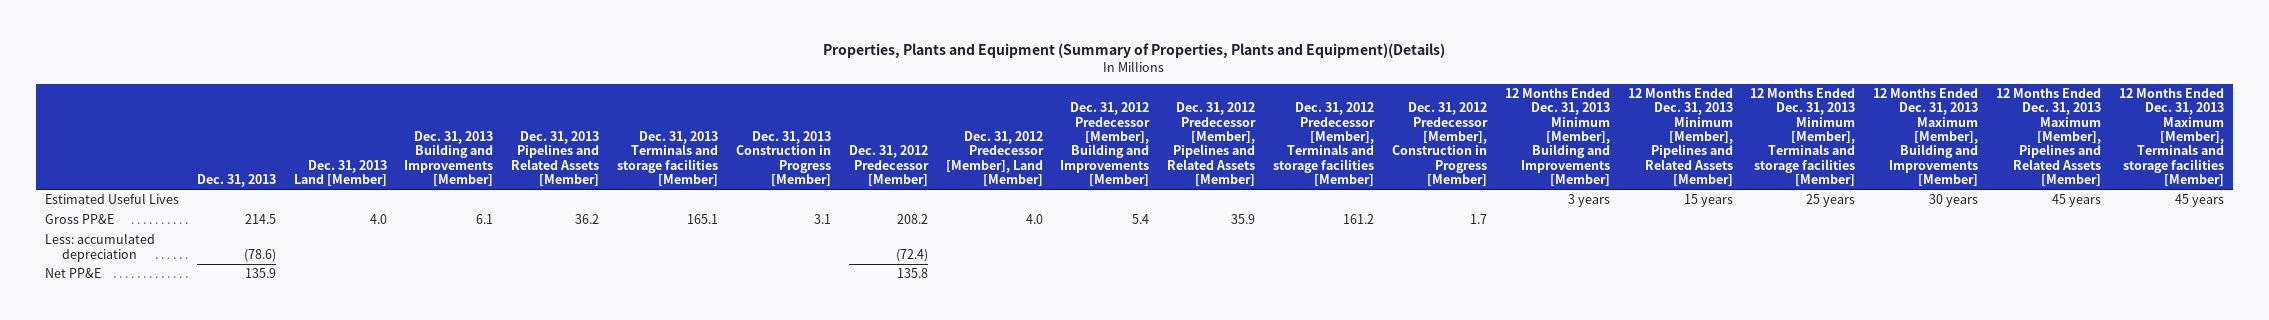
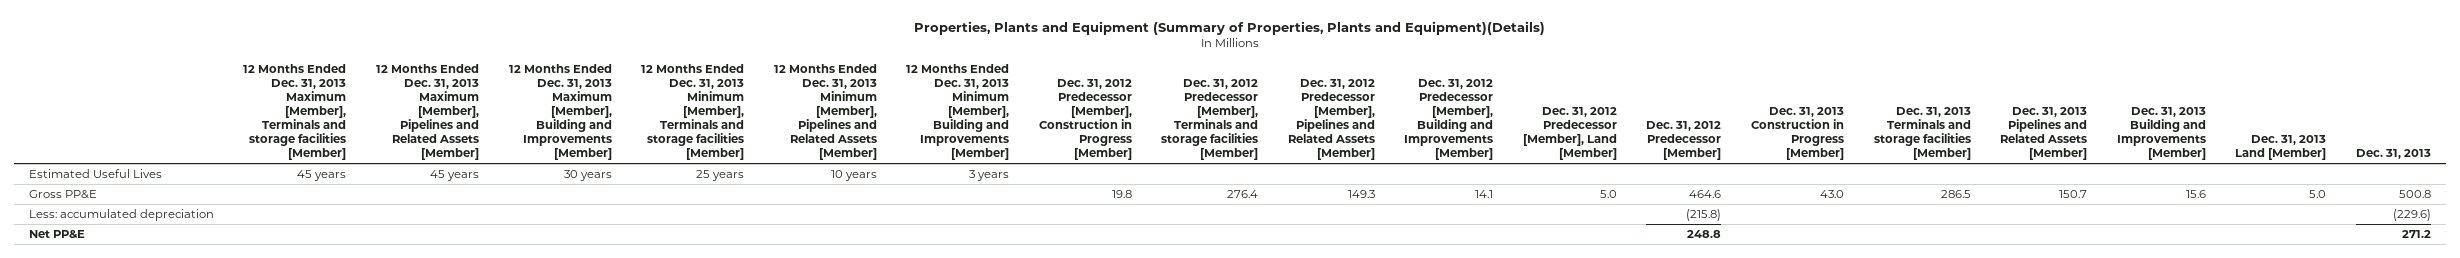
[1683,194,1733,208] 15 years -> [830,169,877,181] 10 years
[244,214,276,225] 214.5 -> [2398,189,2431,198] 500.8
[369,214,387,225] 4.0 -> [2309,189,2327,198] 5.0
[476,214,494,225] 6.1 -> [2185,189,2206,198] 15.6
[575,214,600,225] 36.2 -> [2059,189,2088,198] 150.7
[687,214,719,225] 165.1 -> [1940,189,1971,198] 286.5
[813,214,831,225] 3.1 -> [1820,189,1845,198] 43.0
[896,214,928,225] 208.2 -> [1689,189,1722,198] 464.6
[1025,214,1043,225] 4.0 -> [1599,189,1617,198] 5.0
[1132,214,1150,225] 5.4 -> [1475,189,1494,198] 14.1
[1231,214,1256,225] 35.9 -> [1347,189,1375,198] 149.3
[1343,214,1375,225] 161.2 -> [1227,189,1259,198] 276.4
[1469,214,1487,225] 1.7 -> [1111,189,1132,198] 19.8
[243,248,276,262] (78.6) -> [2392,208,2431,221] (229.6)
[895,248,928,262] (72.4) -> [1686,208,1722,221] (215.8)
[244,268,276,279] 135.9 -> [2401,229,2431,238] 271.2
[896,268,928,279] 135.8 -> [1687,229,1722,238] 248.8

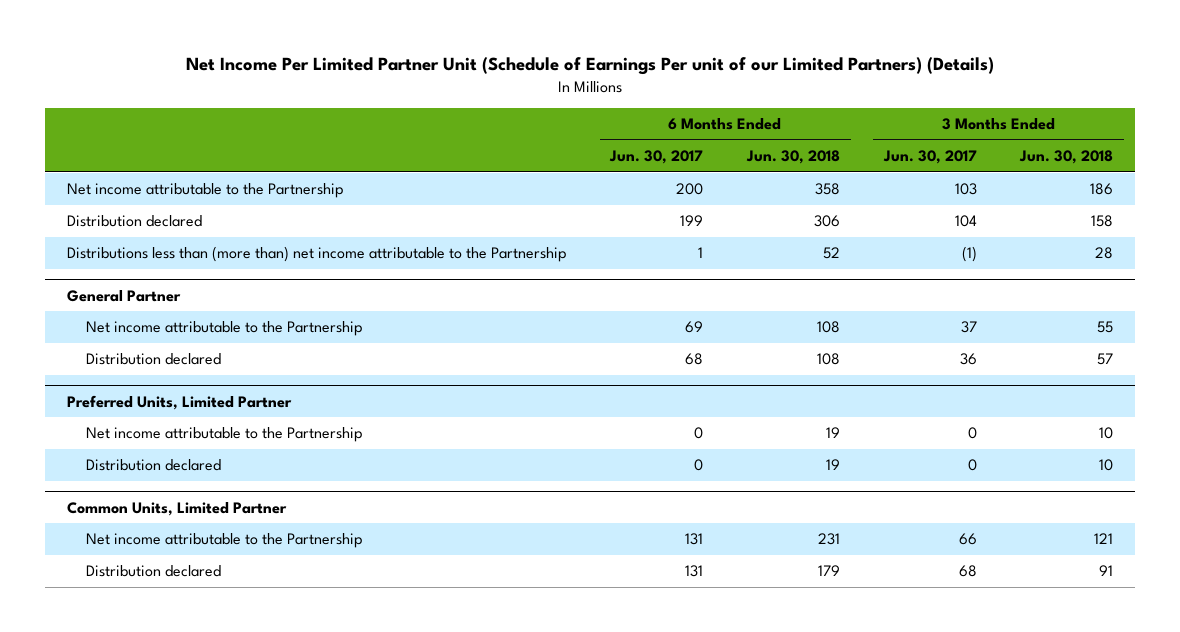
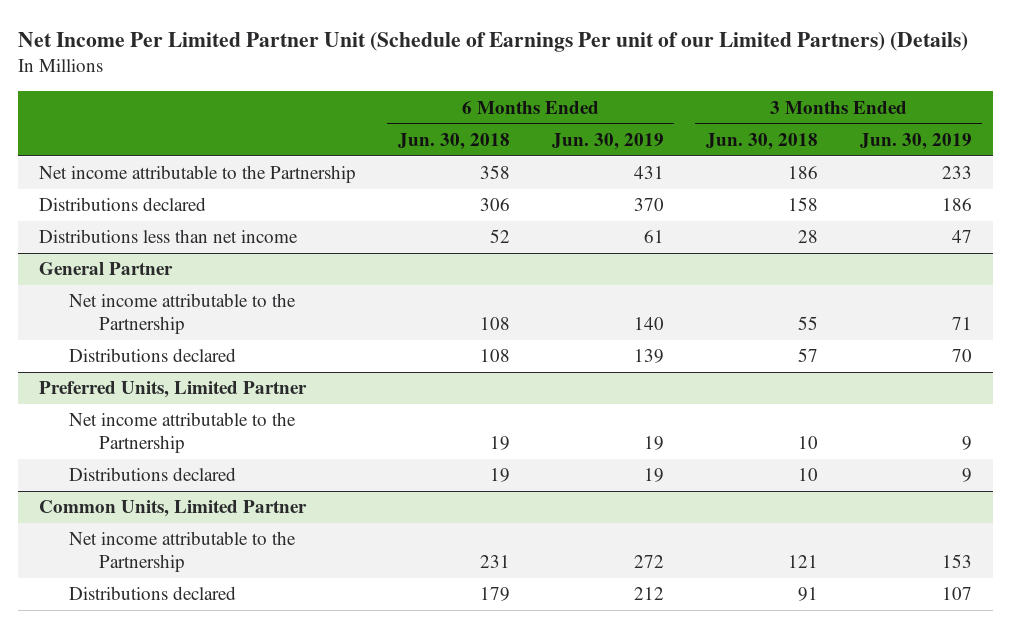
[609,149,704,164] Jun. 30, 2017 -> none
[882,149,977,164] Jun. 30, 2017 -> none
none -> [551,132,664,150] Jun. 30, 2019
none -> [859,132,972,150] Jun. 30, 2019
[66,215,202,228] Distribution declared -> [38,197,206,212] Distributions declared
[66,246,567,263] Distributions less than (more than) net income attributable to the Partnership -> [38,229,298,244] Distributions less than net income
[86,353,222,366] Distribution declared -> [68,348,236,363] Distributions declared
[86,459,222,472] Distribution declared -> [68,467,236,482] Distributions declared
[86,565,222,578] Distribution declared -> [68,586,236,601] Distributions declared

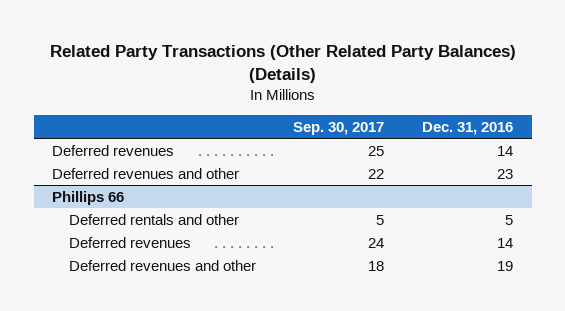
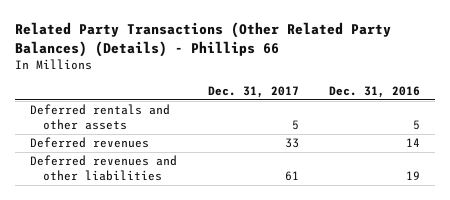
[49,44,516,83] Related Party Transactions (Other Related Party Balances) (Details) -> [15,21,392,57] Related Party Transactions (Other Related Party Balances) (Details) - Phillips 66
[293,121,385,135] Sep. 30, 2017 -> none
none -> [207,85,299,98] Dec. 31, 2017
[52,144,175,156] Deferred revenues -> none
[52,167,240,179] Deferred revenues and other -> none
[52,190,125,205] Phillips 66 -> none
[68,213,239,225] Deferred rentals and other -> [30,104,171,130] Deferred rentals and other assets
[68,259,256,271] Deferred revenues and other -> [30,155,178,181] Deferred revenues and other liabilities

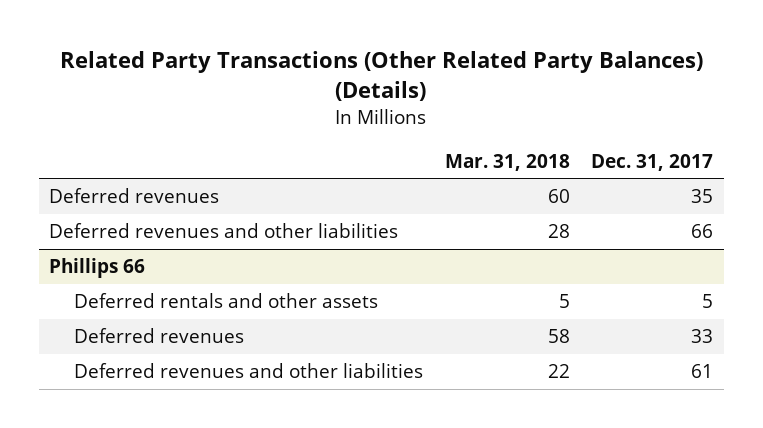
[15,21,392,57] Related Party Transactions (Other Related Party Balances) (Details) - Phillips 66 -> [60,51,704,102] Related Party Transactions (Other Related Party Balances) (Details)
[328,85,420,98] Dec. 31, 2016 -> none
none -> [444,153,570,171] Mar. 31, 2018
none -> [49,188,220,204] Deferred revenues
none -> [49,223,399,239] Deferred revenues and other liabilities
none -> [49,258,146,279] Phillips 66

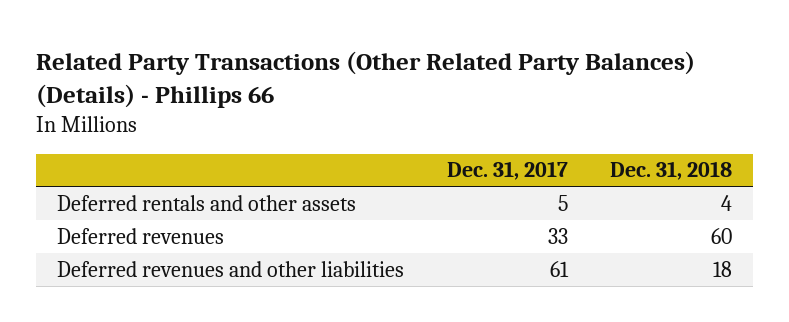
[60,51,704,102] Related Party Transactions (Other Related Party Balances) (Details) -> [36,50,696,109] Related Party Transactions (Other Related Party Balances) (Details) - Phillips 66
[444,153,570,171] Mar. 31, 2018 -> none
none -> [609,161,732,181] Dec. 31, 2018
[49,188,220,204] Deferred revenues -> none
[49,223,399,239] Deferred revenues and other liabilities -> none
[49,258,146,279] Phillips 66 -> none

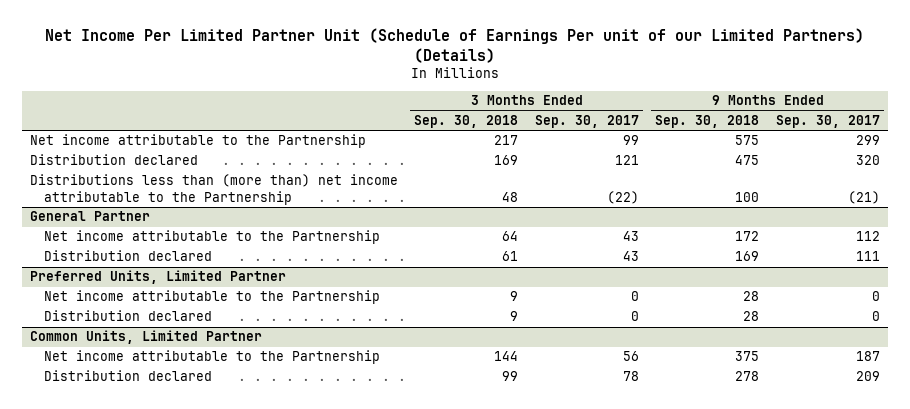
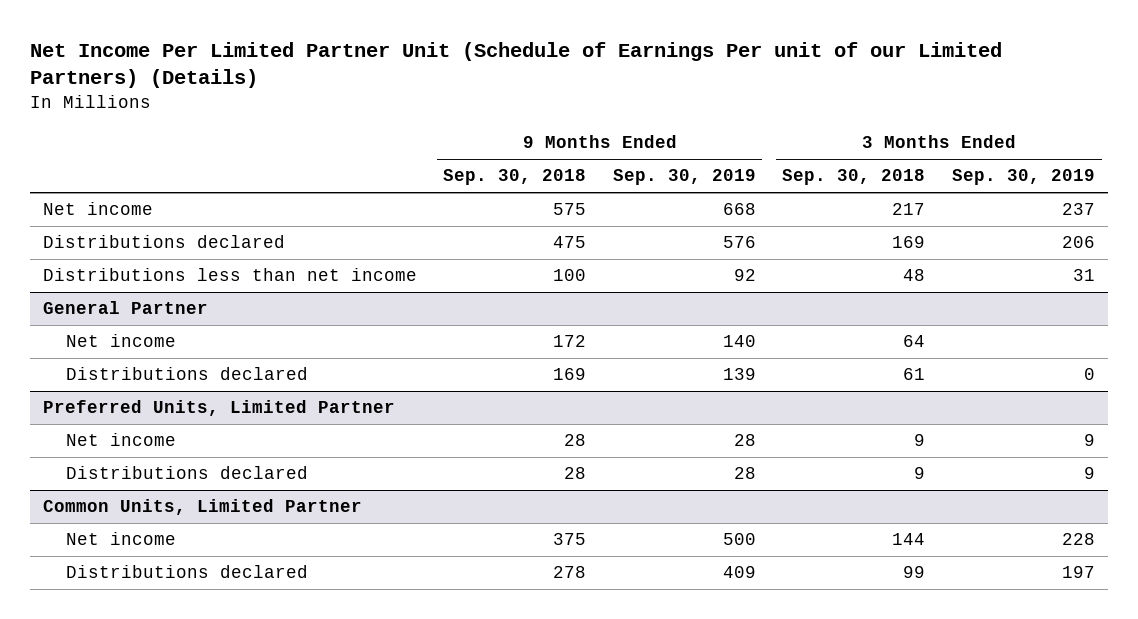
[534,115,639,129] Sep. 30, 2017 -> none
[776,115,881,129] Sep. 30, 2017 -> none
none -> [612,169,756,186] Sep. 30, 2019
none -> [951,169,1095,186] Sep. 30, 2019
[29,134,366,149] Net income attributable to the Partnership -> [42,202,153,216] Net income
[29,154,198,166] Distribution declared -> [42,235,285,249] Distributions declared
[29,174,398,205] Distributions less than (more than) net income attributable to the Partnership -> [42,268,417,282] Distributions less than net income
[43,230,380,245] Net income attributable to the Partnership -> [66,334,177,348] Net income
[43,250,212,262] Distribution declared -> [66,367,309,381] Distributions declared
[43,290,380,305] Net income attributable to the Partnership -> [66,433,177,447] Net income
[43,310,212,322] Distribution declared -> [66,466,309,480] Distributions declared
[43,350,380,365] Net income attributable to the Partnership -> [66,532,177,546] Net income
[43,370,212,382] Distribution declared -> [66,565,309,579] Distributions declared

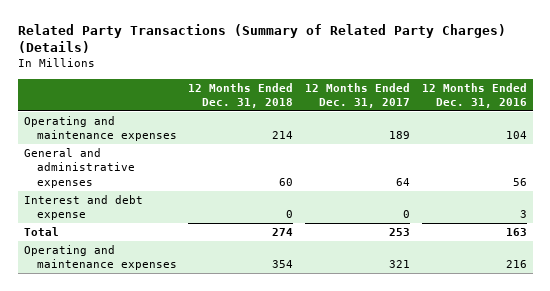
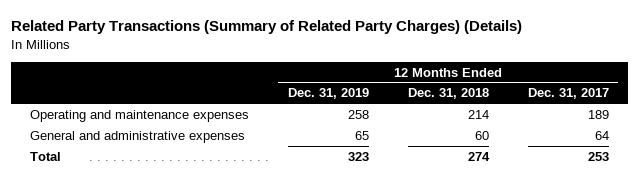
[421,82,527,108] 12 Months Ended Dec. 31, 2016 -> none
none -> [288,88,370,100] Dec. 31, 2019
[23,195,143,221] Interest and debt expense -> none
[23,245,177,271] Operating and maintenance expenses -> none

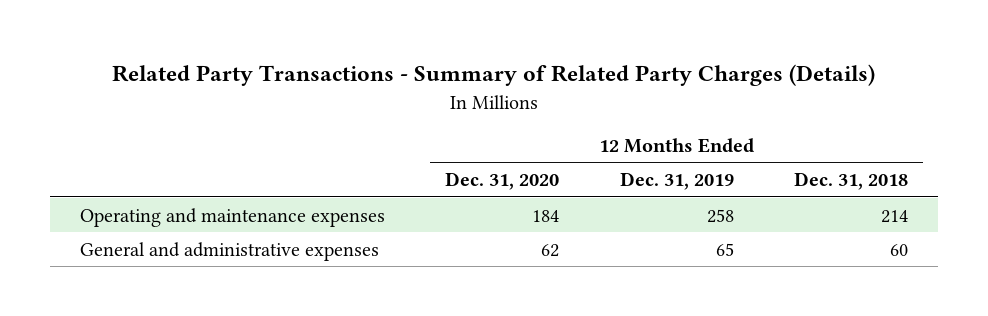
[10,20,522,35] Related Party Transactions (Summary of Related Party Charges) (Details) -> [111,64,875,87] Related Party Transactions - Summary of Related Party Charges (Details)
[527,88,609,100] Dec. 31, 2017 -> none
none -> [445,172,560,191] Dec. 31, 2020
[30,151,62,161] Total -> none

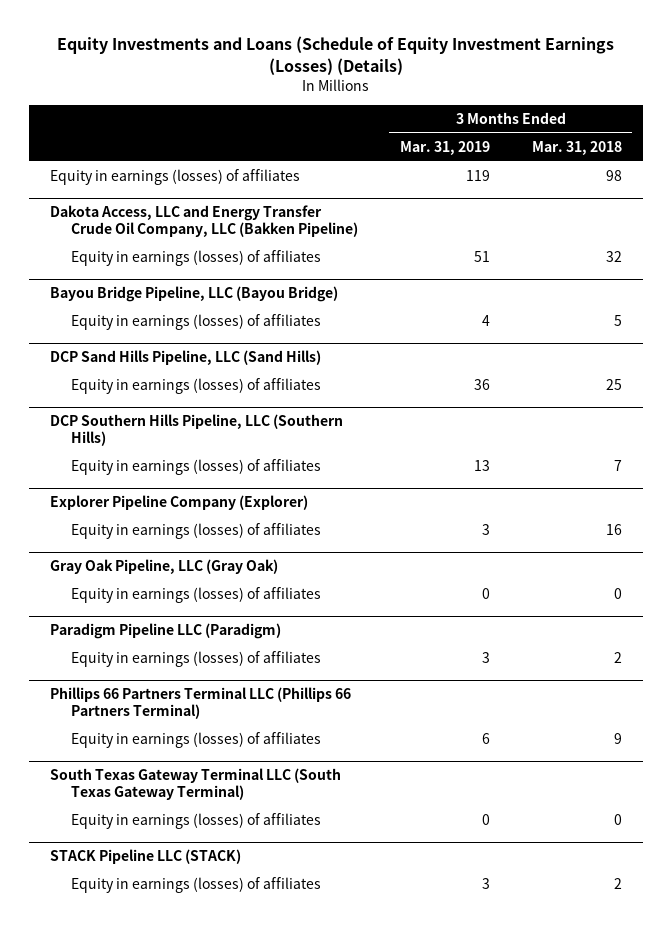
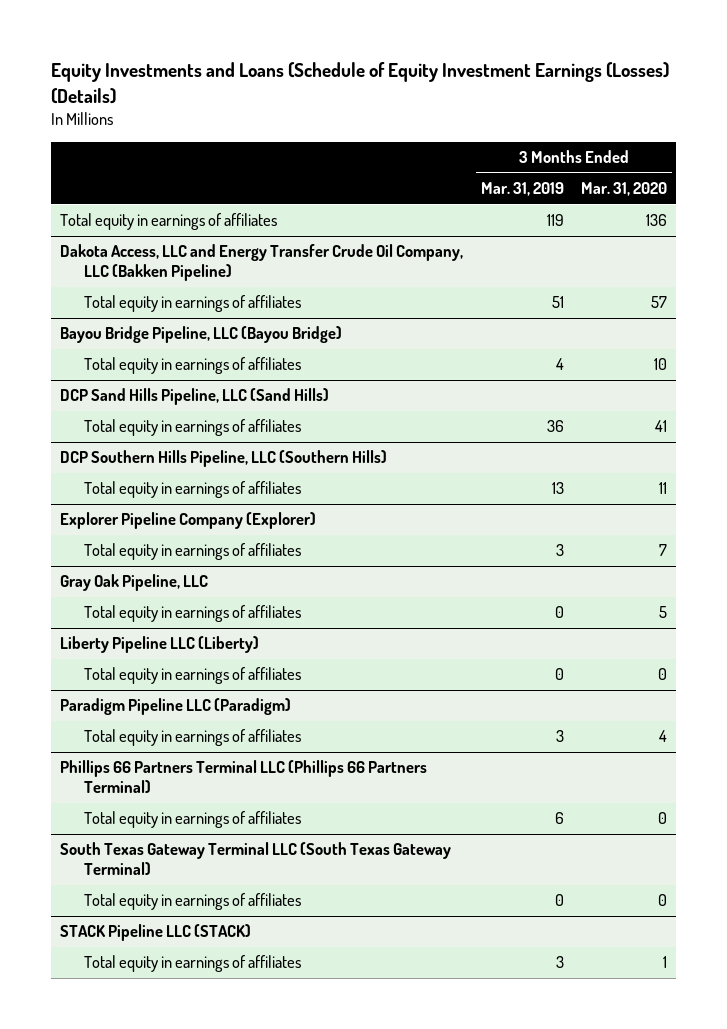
[531,140,622,155] Mar. 31, 2018 -> none
none -> [581,182,668,197] Mar. 31, 2020
[49,169,300,186] Equity in earnings (losses) of affiliates -> [59,213,277,231] Total equity in earnings of affiliates
[70,250,321,267] Equity in earnings (losses) of affiliates -> [84,295,302,313] Total equity in earnings of affiliates
[70,314,321,331] Equity in earnings (losses) of affiliates -> [84,357,302,375] Total equity in earnings of affiliates
[70,378,321,395] Equity in earnings (losses) of affiliates -> [84,419,302,437] Total equity in earnings of affiliates
[70,459,321,476] Equity in earnings (losses) of affiliates -> [84,481,302,499] Total equity in earnings of affiliates
[70,523,321,540] Equity in earnings (losses) of affiliates -> [84,543,302,561] Total equity in earnings of affiliates
[49,559,278,575] Gray Oak Pipeline, LLC (Gray Oak) -> [59,574,208,592] Gray Oak Pipeline, LLC
[70,587,321,604] Equity in earnings (losses) of affiliates -> [84,605,302,623] Total equity in earnings of affiliates
none -> [59,636,259,654] Liberty Pipeline LLC (Liberty)
none -> [84,667,302,685] Total equity in earnings of affiliates
[70,651,321,668] Equity in earnings (losses) of affiliates -> [84,729,302,747] Total equity in earnings of affiliates
[70,732,321,749] Equity in earnings (losses) of affiliates -> [84,811,302,829] Total equity in earnings of affiliates
[70,813,321,830] Equity in earnings (losses) of affiliates -> [84,893,302,911] Total equity in earnings of affiliates
[70,877,321,894] Equity in earnings (losses) of affiliates -> [84,955,302,973] Total equity in earnings of affiliates

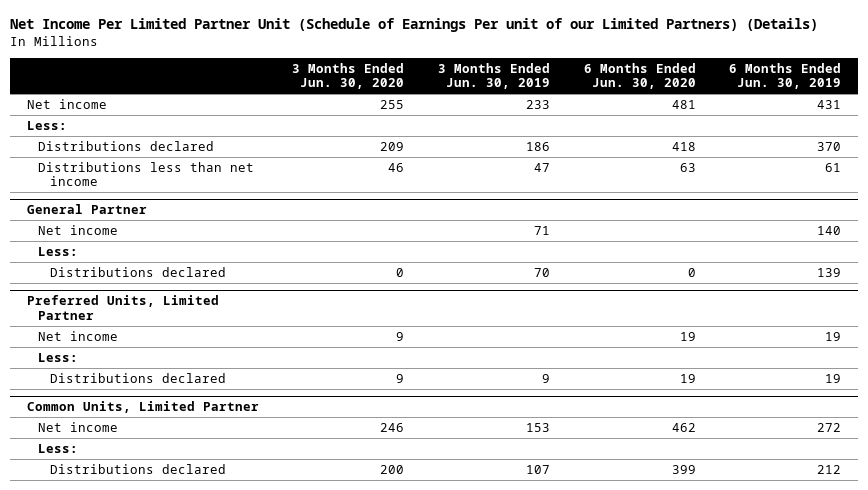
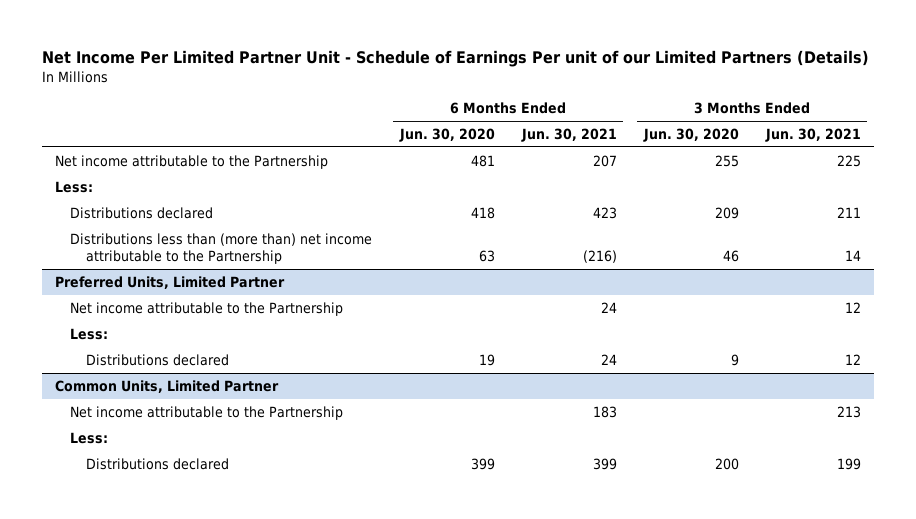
[9,17,818,32] Net Income Per Limited Partner Unit (Schedule of Earnings Per unit of our Limited Partners) (Details) -> [41,50,869,68] Net Income Per Limited Partner Unit - Schedule of Earnings Per unit of our Limited Partners (Details)
[438,62,551,90] 3 Months Ended Jun. 30, 2019 -> none
[729,62,842,90] 6 Months Ended Jun. 30, 2019 -> none
none -> [520,128,617,143] Jun. 30, 2021
none -> [764,128,861,143] Jun. 30, 2021
[26,98,107,109] Net income -> [55,154,329,169] Net income attributable to the Partnership
[26,204,147,215] General Partner -> none
[38,224,119,235] Net income -> none
[38,246,79,256] Less: -> none
[49,266,226,277] Distributions declared -> none
[38,161,255,187] Distributions less than net income -> [70,232,373,264] Distributions less than (more than) net income attributable to the Partnership
[38,330,119,341] Net income -> none
none -> [70,301,344,316] Net income attributable to the Partnership
[38,421,119,432] Net income -> none
none -> [70,405,344,420] Net income attributable to the Partnership

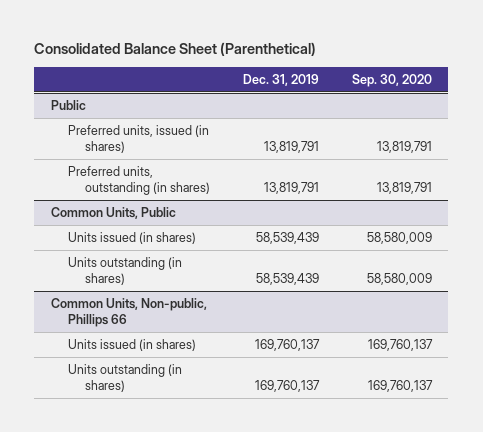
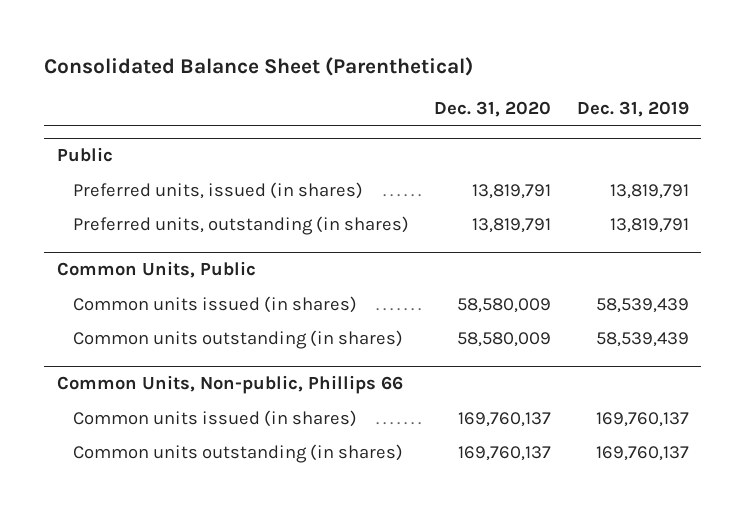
[351,73,432,87] Sep. 30, 2020 -> none
none -> [434,101,552,118] Dec. 31, 2020
[67,232,196,245] Units issued (in shares) -> [72,295,357,313] Common units issued (in shares)
[67,257,182,286] Units outstanding (in shares) -> [72,329,403,349] Common units outstanding (in shares)
[67,339,196,352] Units issued (in shares) -> [72,409,357,427] Common units issued (in shares)
[67,364,182,393] Units outstanding (in shares) -> [72,443,403,463] Common units outstanding (in shares)

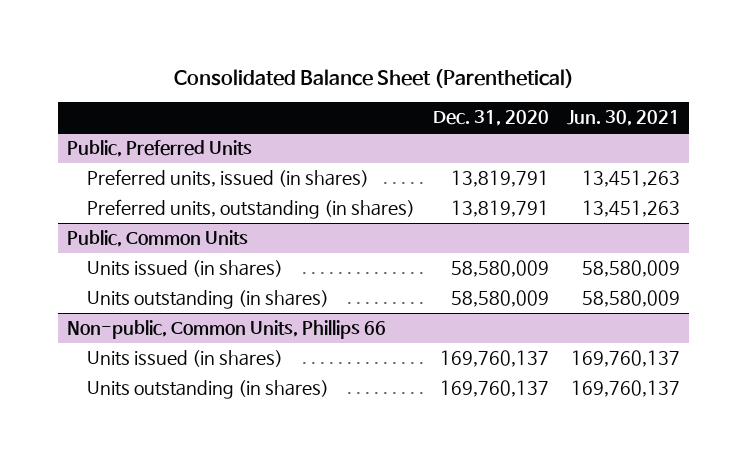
[576,101,689,118] Dec. 31, 2019 -> none
none -> [567,110,681,127] Jun. 30, 2021
[56,147,113,163] Public -> none
none -> [66,140,252,158] Public, Preferred Units
[56,261,256,279] Common Units, Public -> [66,230,248,248] Public, Common Units
[72,295,357,313] Common units issued (in shares) -> [87,260,284,278] Units issued (in shares)
[72,329,403,349] Common units outstanding (in shares) -> [87,290,330,310] Units outstanding (in shares)
[56,375,403,395] Common Units, Non-public, Phillips 66 -> [66,320,386,340] Non-public, Common Units, Phillips 66
[72,409,357,427] Common units issued (in shares) -> [87,350,284,368] Units issued (in shares)
[72,443,403,463] Common units outstanding (in shares) -> [87,380,330,400] Units outstanding (in shares)

